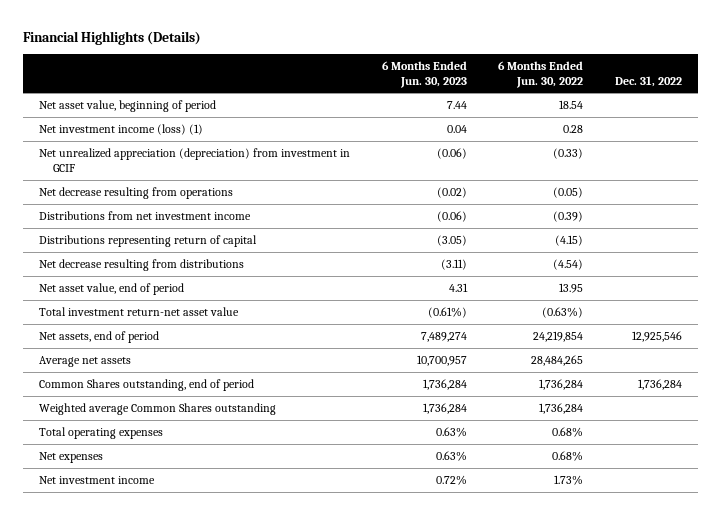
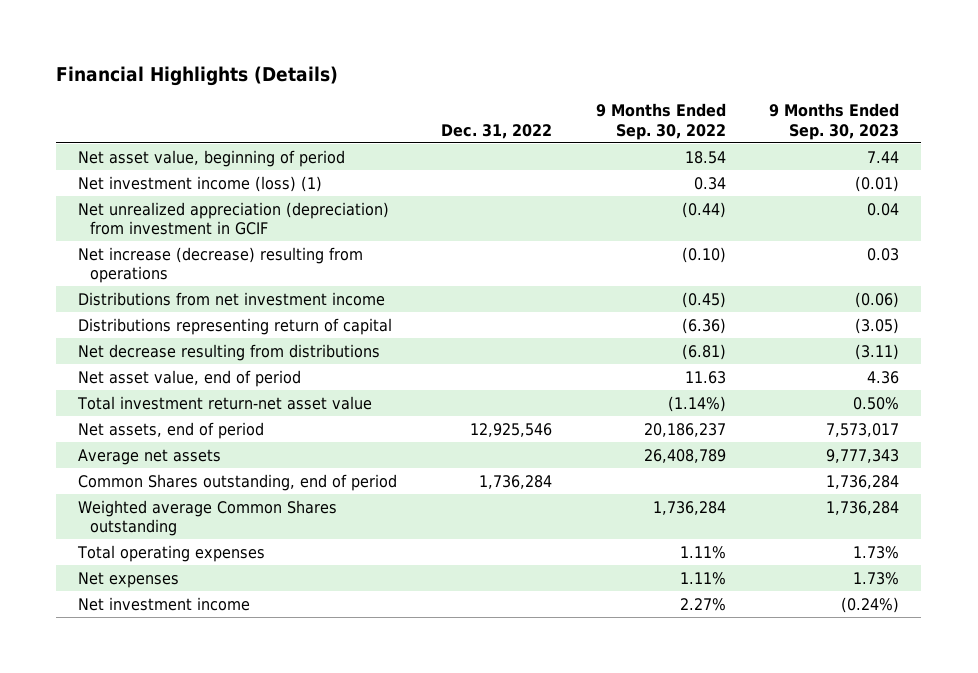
[381,60,467,88] 6 Months Ended Jun. 30, 2023 -> none
[498,60,584,88] 6 Months Ended Jun. 30, 2022 -> none
none -> [595,103,726,140] 9 Months Ended Sep. 30, 2022
none -> [769,103,900,140] 9 Months Ended Sep. 30, 2023
[38,186,233,199] Net decrease resulting from operations -> [78,246,364,283] Net increase (decrease) resulting from operations

